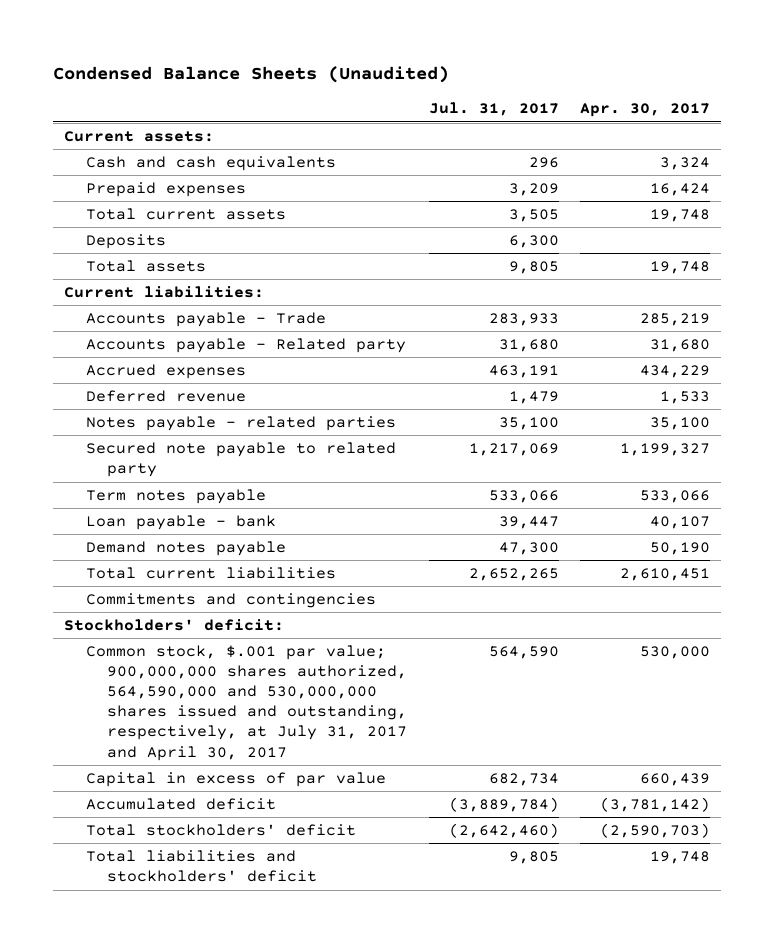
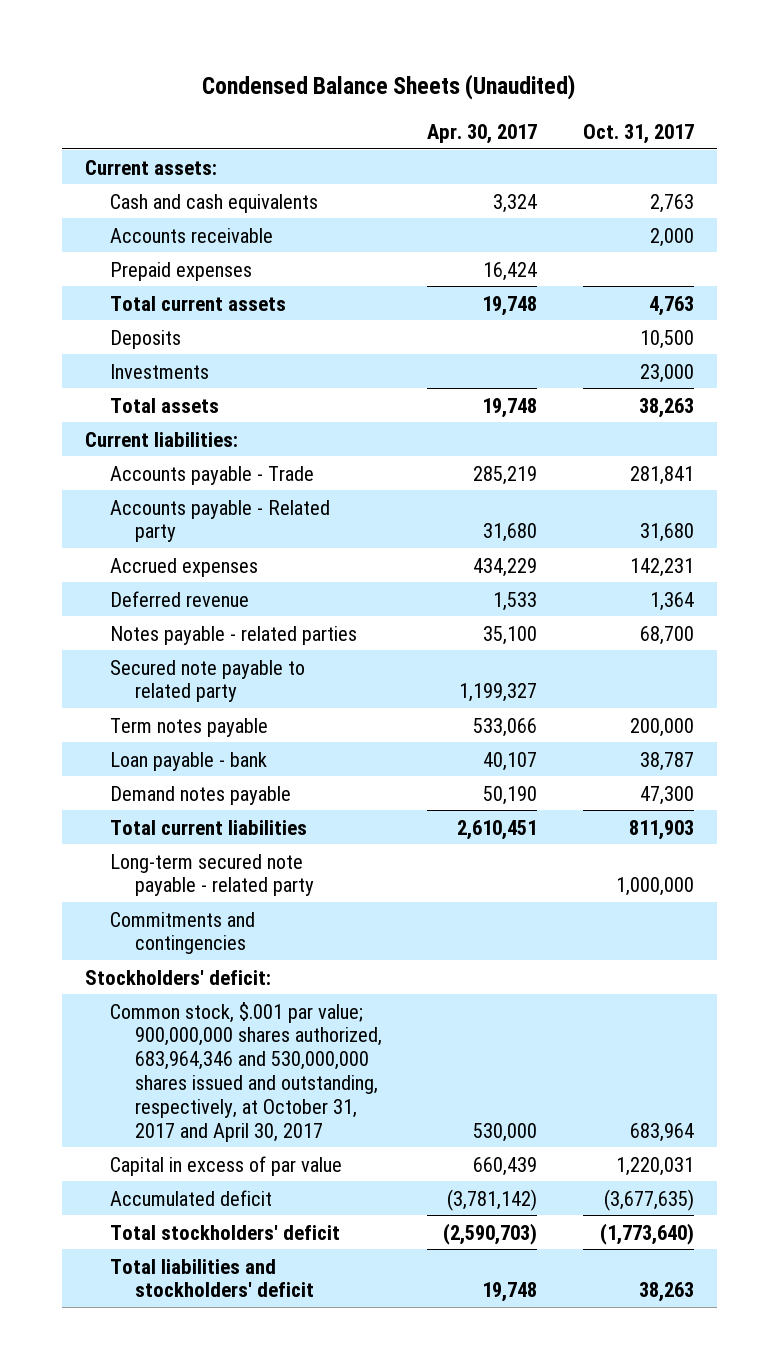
[428,102,559,117] Jul. 31, 2017 -> none
none -> [582,123,694,144] Oct. 31, 2017
none -> [109,227,273,243] Accounts receivable
none -> [109,363,209,379] Investments
none -> [109,853,314,897] Long-term secured note payable - related party
[85,645,408,761] Common stock, $.001 par value; 900,000,000 shares authorized, 564,590,000 and 530,000,000 shares issued and outstanding, respectively, at July 31, 2017 and April 30, 2017 -> [109,1001,382,1142] Common stock, $.001 par value; 900,000,000 shares authorized, 683,964,346 and 530,000,000 shares issued and outstanding, respectively, at October 31, 2017 and April 30, 2017

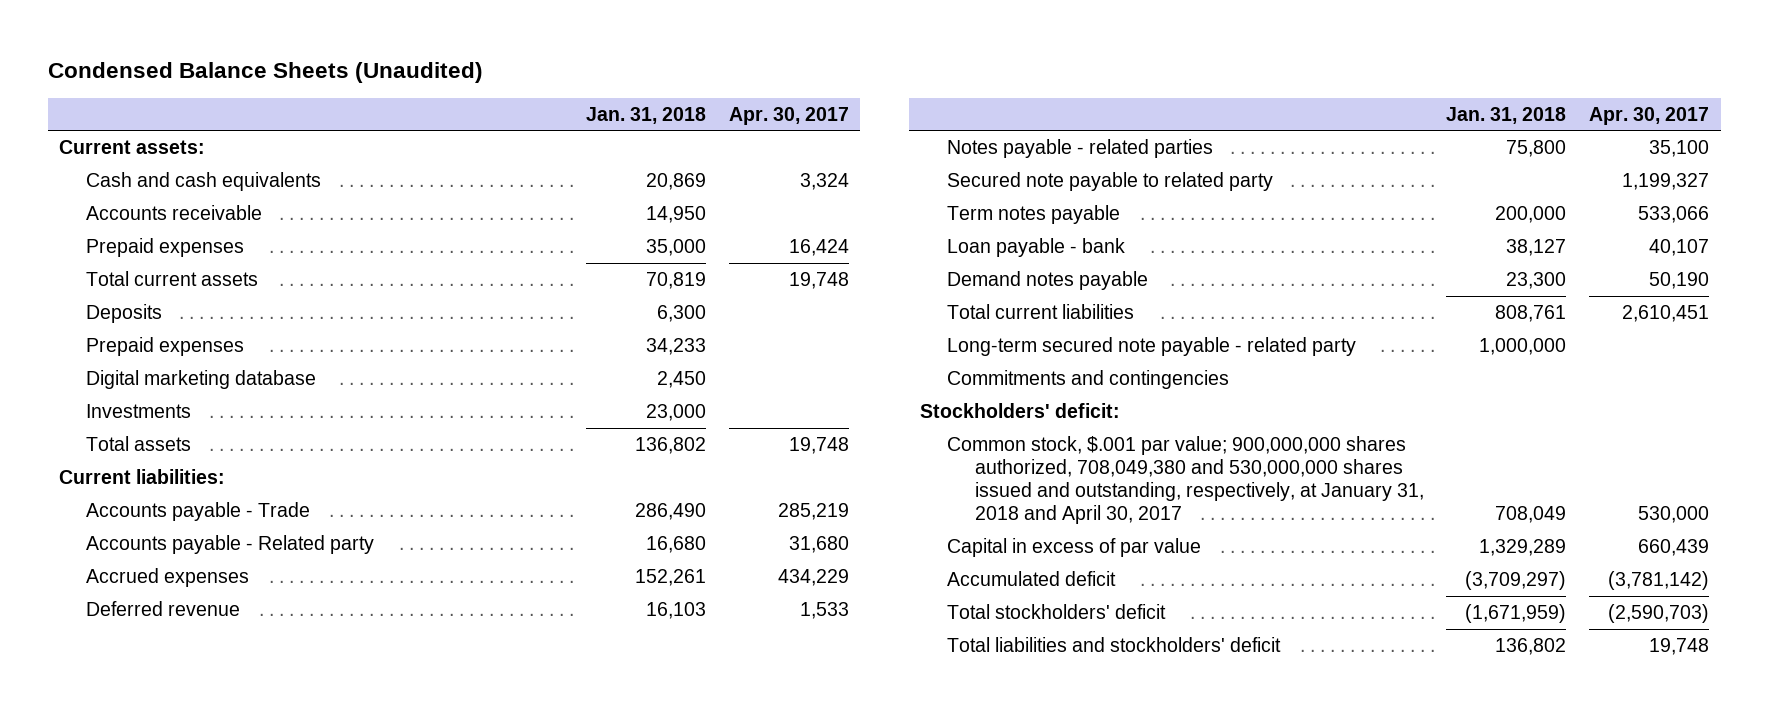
[582,123,694,144] Oct. 31, 2017 -> none
none -> [585,106,706,124] Jan. 31, 2018
none -> [86,337,245,357] Prepaid expenses
none -> [86,370,317,390] Digital marketing database
[109,1001,382,1142] Common stock, $.001 par value; 900,000,000 shares authorized, 683,964,346 and 530,000,000 shares issued and outstanding, respectively, at October 31, 2017 and April 30, 2017 -> [947,436,1424,524] Common stock, $.001 par value; 900,000,000 shares authorized, 708,049,380 and 530,000,000 shares issued and outstanding, respectively, at January 31, 2018 and April 30, 2017

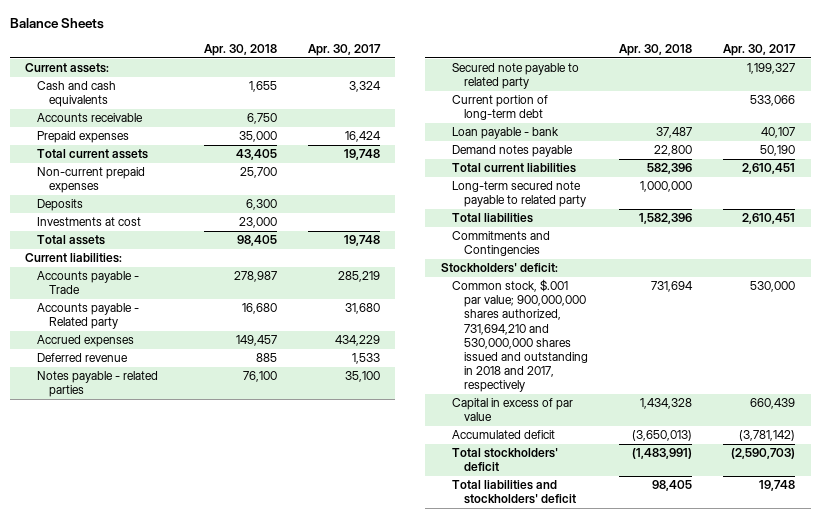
[47,62,483,84] Condensed Balance Sheets (Unaudited) -> [9,18,104,30] Balance Sheets
[585,106,706,124] Jan. 31, 2018 -> none
none -> [203,44,277,57] Apr. 30, 2018
none -> [37,167,146,194] Non-current prepaid expenses
[86,337,245,357] Prepaid expenses -> none
[86,370,317,390] Digital marketing database -> none
[86,404,192,419] Investments -> [37,217,142,227] Investments at cost
[947,205,1121,225] Term notes payable -> [452,95,549,121] Current portion of long-term debt
[947,337,1357,357] Long-term secured note payable - related party -> [452,181,586,208] Long-term secured note payable to related party
none -> [452,213,534,224] Total liabilities
[947,370,1230,390] Commitments and contingencies -> [452,231,551,257] Commitments and Contingencies
[947,436,1424,524] Common stock, $.001 par value; 900,000,000 shares authorized, 708,049,380 and 530,000,000 shares issued and outstanding, respectively, at January 31, 2018 and April 30, 2017 -> [452,279,588,393] Common stock, $.001 par value; 900,000,000 shares authorized, 731,694,210 and 530,000,000 shares issued and outstanding in 2018 and 2017, respectively

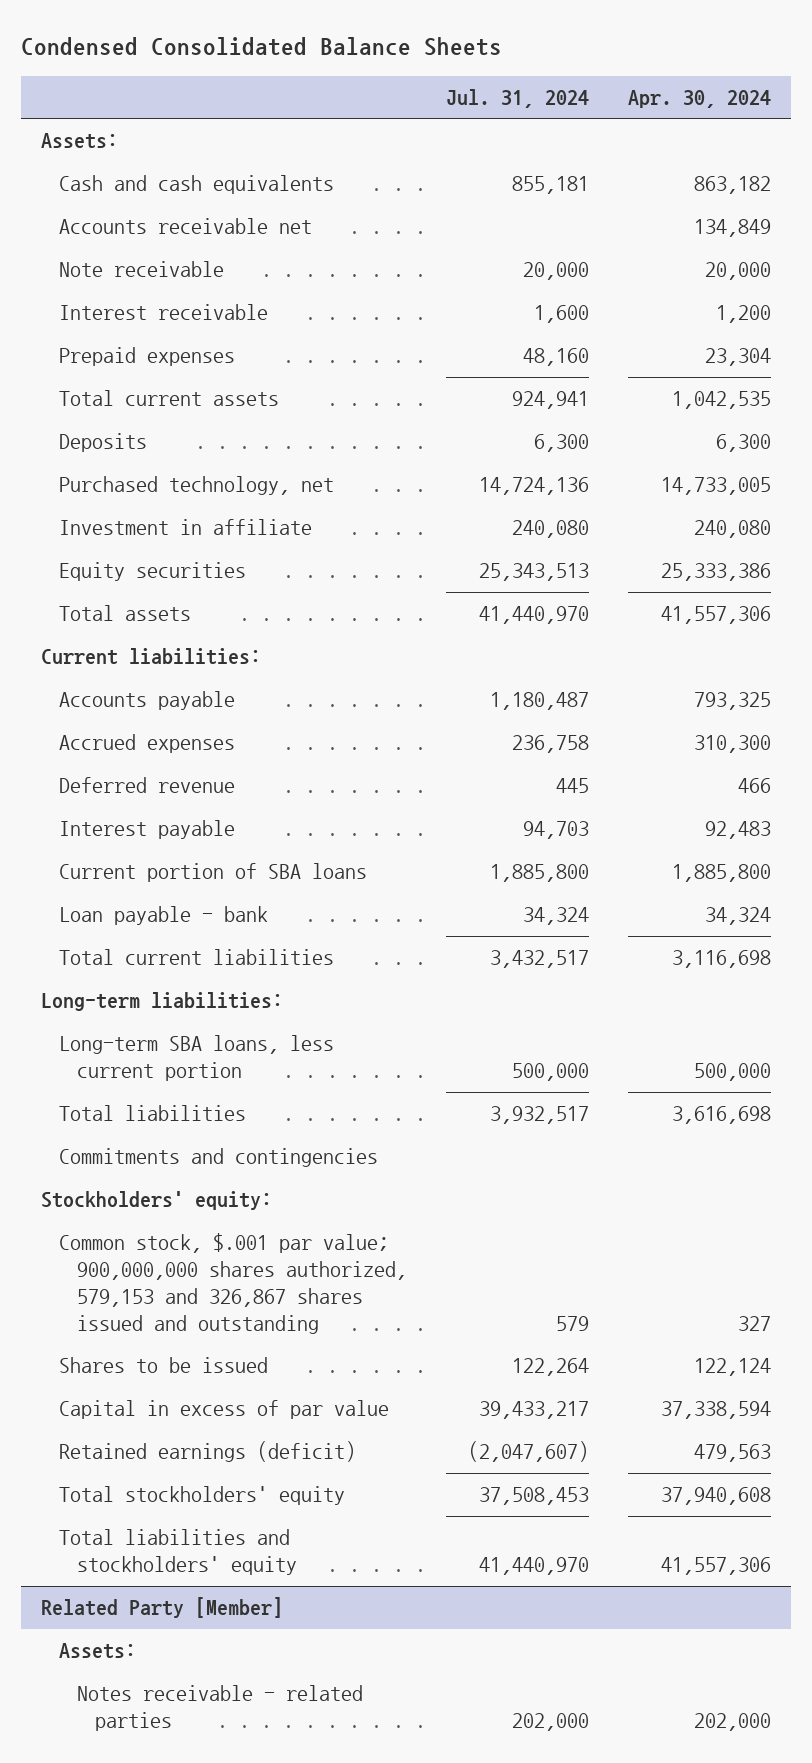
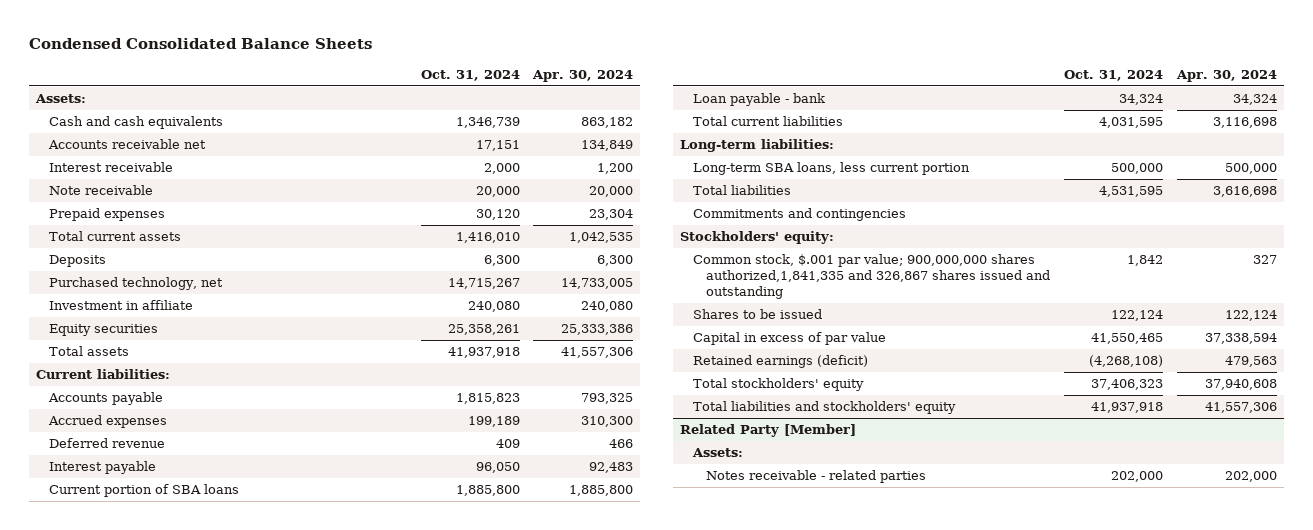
[445,88,589,108] Jul. 31, 2024 -> none
none -> [420,69,520,81] Oct. 31, 2024
[58,261,224,278] Note receivable -> [49,185,154,196] Note receivable
[58,1233,407,1334] Common stock, $.001 par value; 900,000,000 shares authorized, 579,153 and 326,867 shares issued and outstanding -> [692,254,1051,299] Common stock, $.001 par value; 900,000,000 shares authorized,1,841,335 and 326,867 shares issued and outstanding

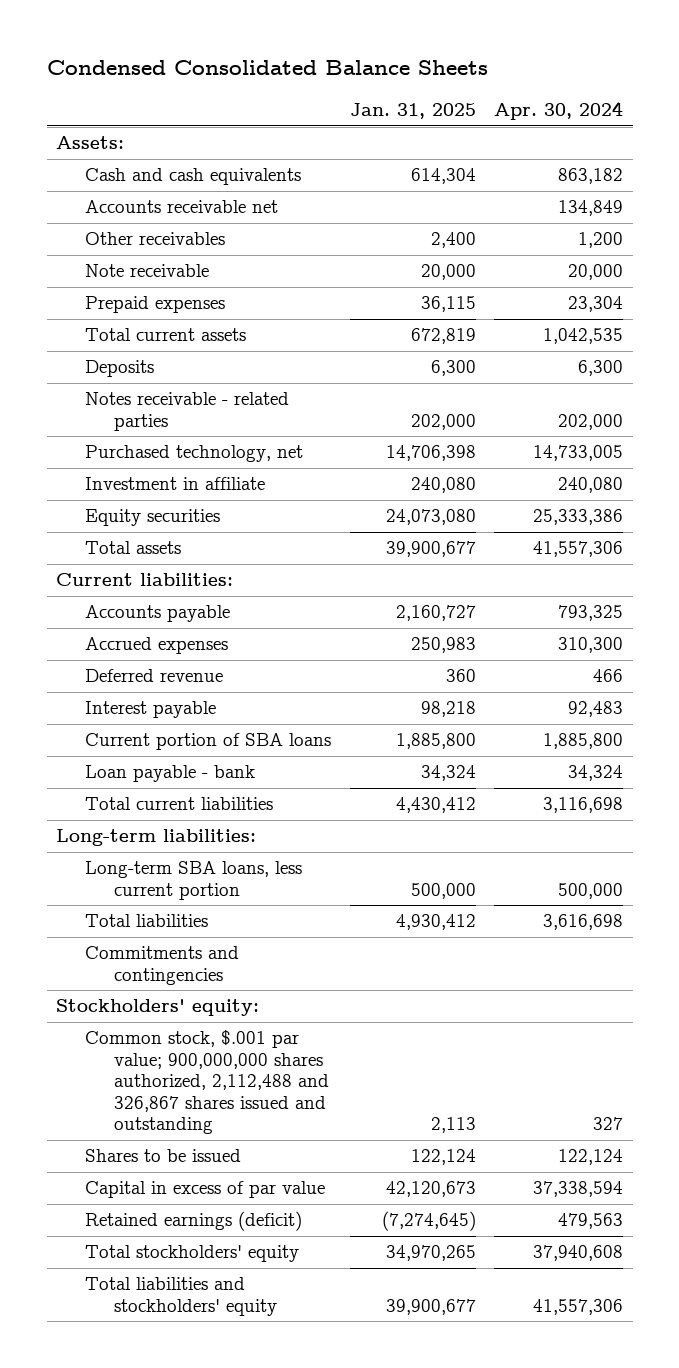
[420,69,520,81] Oct. 31, 2024 -> none
none -> [349,103,476,120] Jan. 31, 2025
[49,162,174,173] Interest receivable -> none
none -> [85,232,226,246] Other receivables
none -> [85,392,290,431] Notes receivable - related parties
[692,254,1051,299] Common stock, $.001 par value; 900,000,000 shares authorized,1,841,335 and 326,867 shares issued and outstanding -> [85,1030,330,1135] Common stock, $.001 par value; 900,000,000 shares authorized, 2,112,488 and 326,867 shares issued and outstanding
[679,424,856,438] Related Party [Member] -> none
[691,448,743,458] Assets: -> none
[706,470,927,484] Notes receivable - related parties -> none

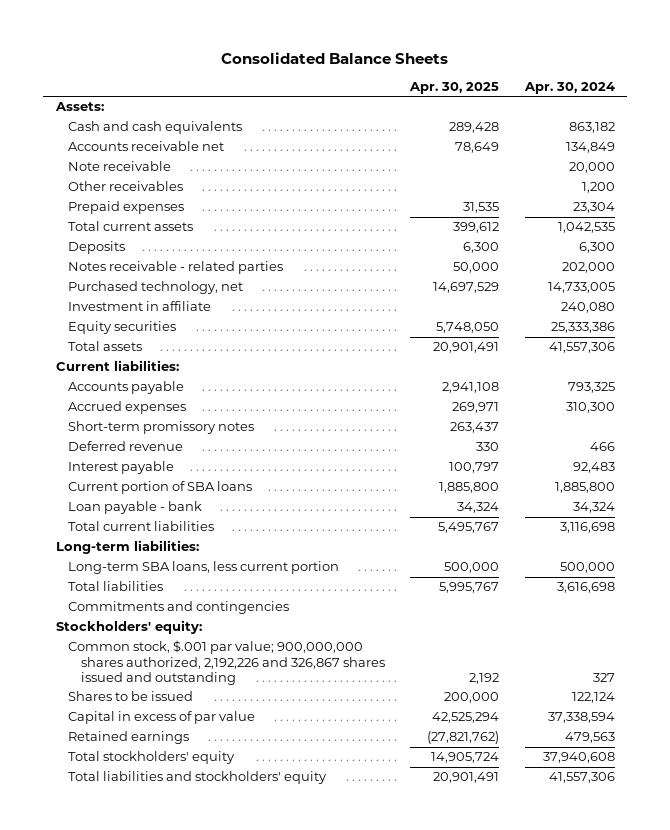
[46,60,488,76] Condensed Consolidated Balance Sheets -> [221,51,449,64] Consolidated Balance Sheets
[349,103,476,120] Jan. 31, 2025 -> none
none -> [409,82,500,95] Apr. 30, 2025
[85,232,226,246] Other receivables -> [68,181,184,192] Other receivables
none -> [68,421,255,435] Short-term promissory notes
[85,1030,330,1135] Common stock, $.001 par value; 900,000,000 shares authorized, 2,112,488 and 326,867 shares issued and outstanding -> [68,640,385,686] Common stock, $.001 par value; 900,000,000 shares authorized, 2,192,226 and 326,867 shares issued and outstanding
[85,1211,303,1232] Retained earnings (deficit) -> [68,731,190,745] Retained earnings

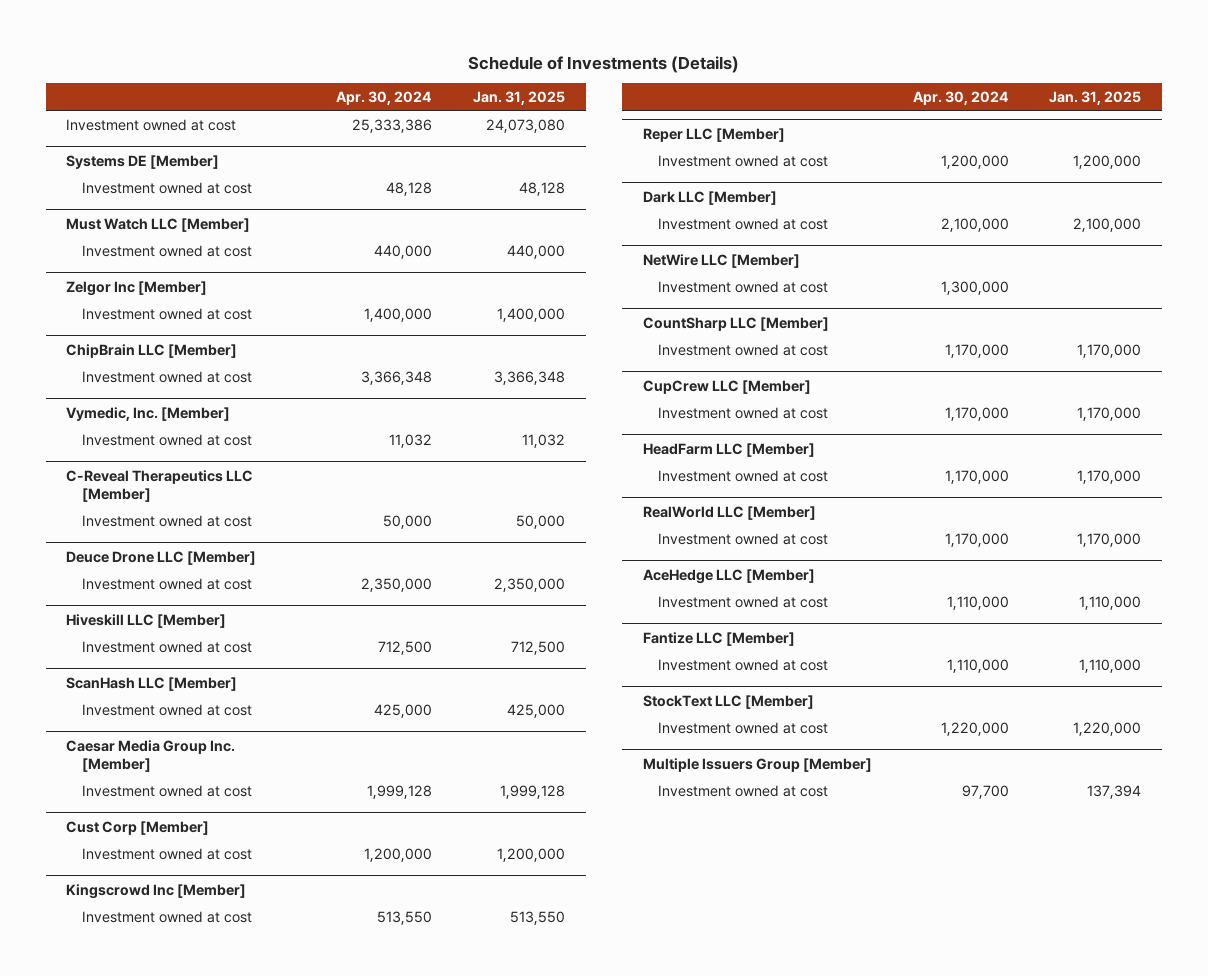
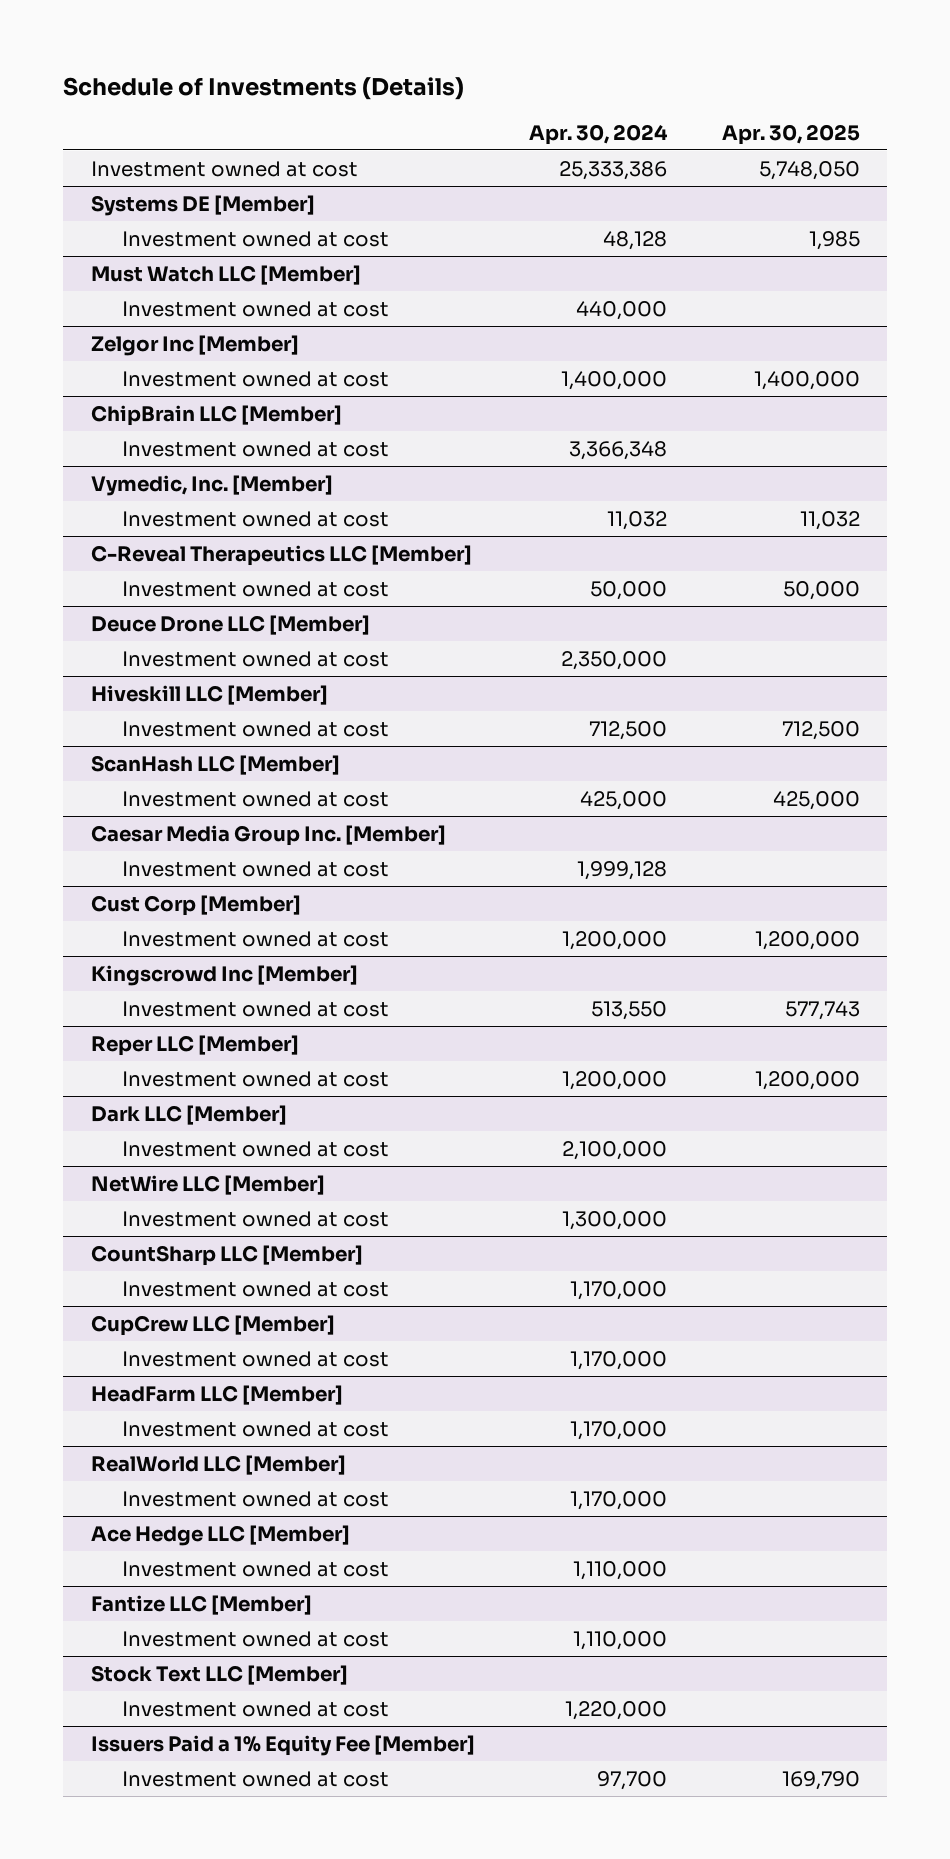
[473,90,566,105] Jan. 31, 2025 -> none
none -> [721,123,860,145] Apr. 30, 2025
[642,568,815,584] AceHedge LLC [Member] -> [90,1524,350,1546] Ace Hedge LLC [Member]
[642,694,814,709] StockText LLC [Member] -> [90,1664,348,1685] Stock Text LLC [Member]
[642,757,872,772] Multiple Issuers Group [Member] -> none
none -> [90,1734,475,1756] Issuers Paid a 1% Equity Fee [Member]

